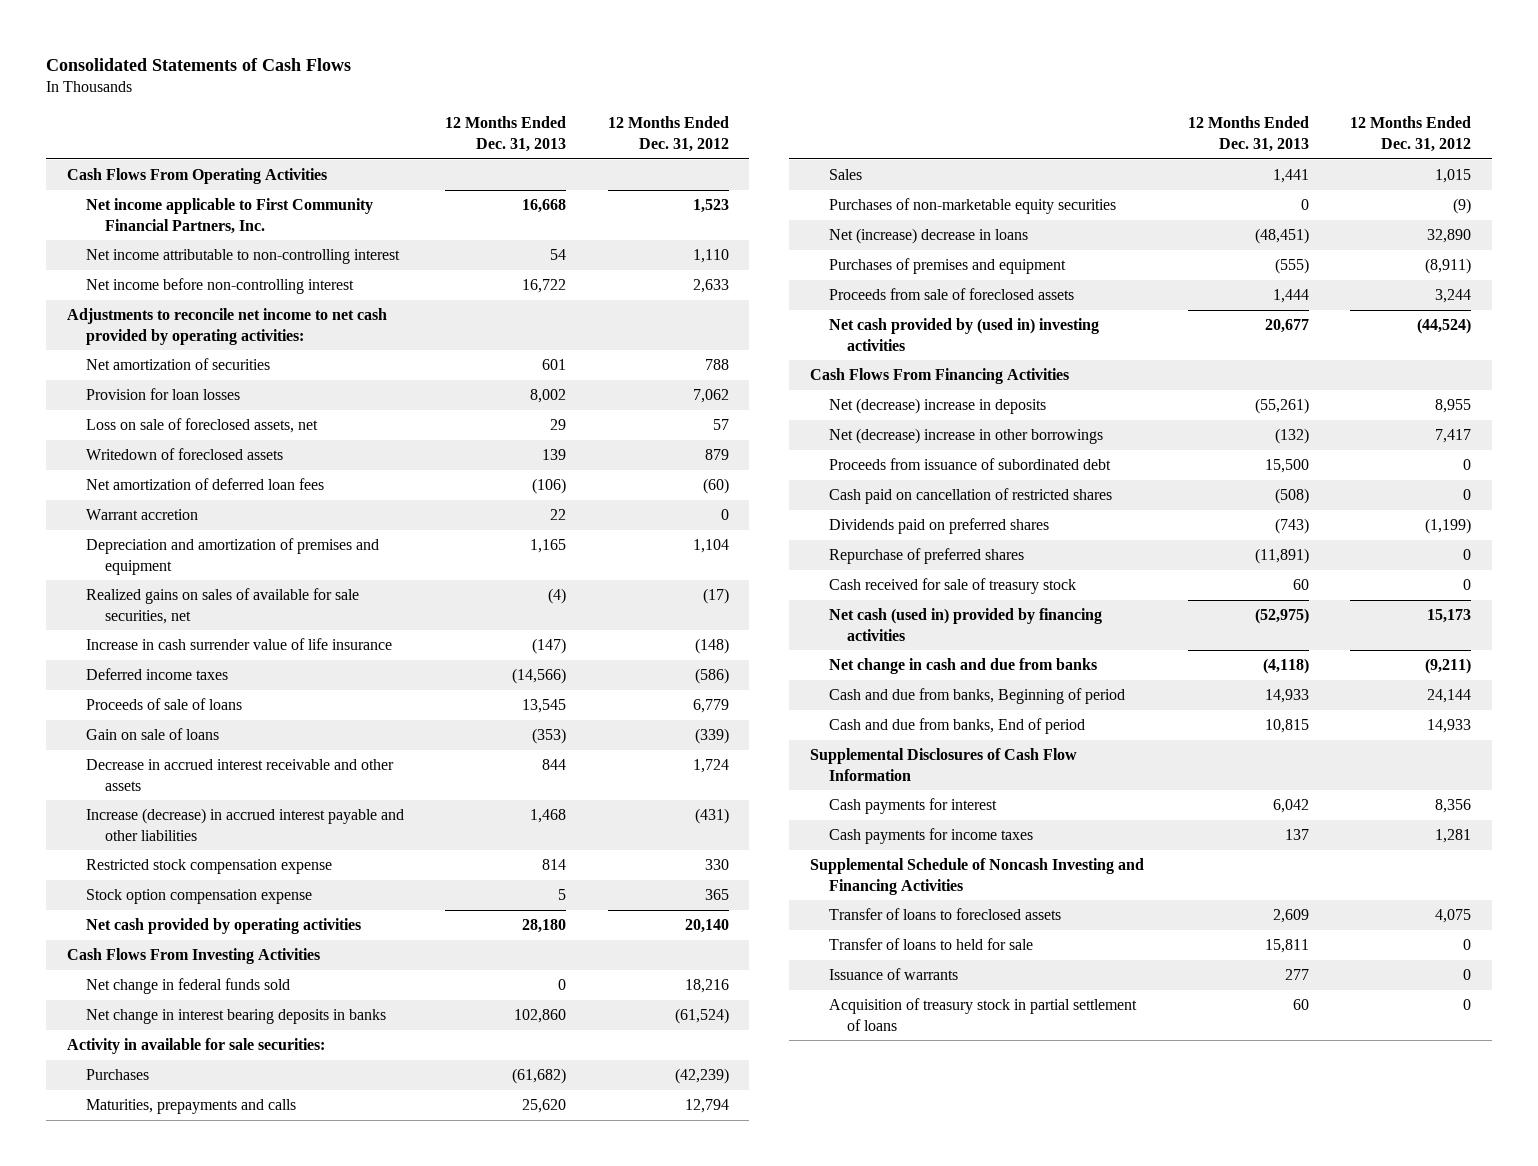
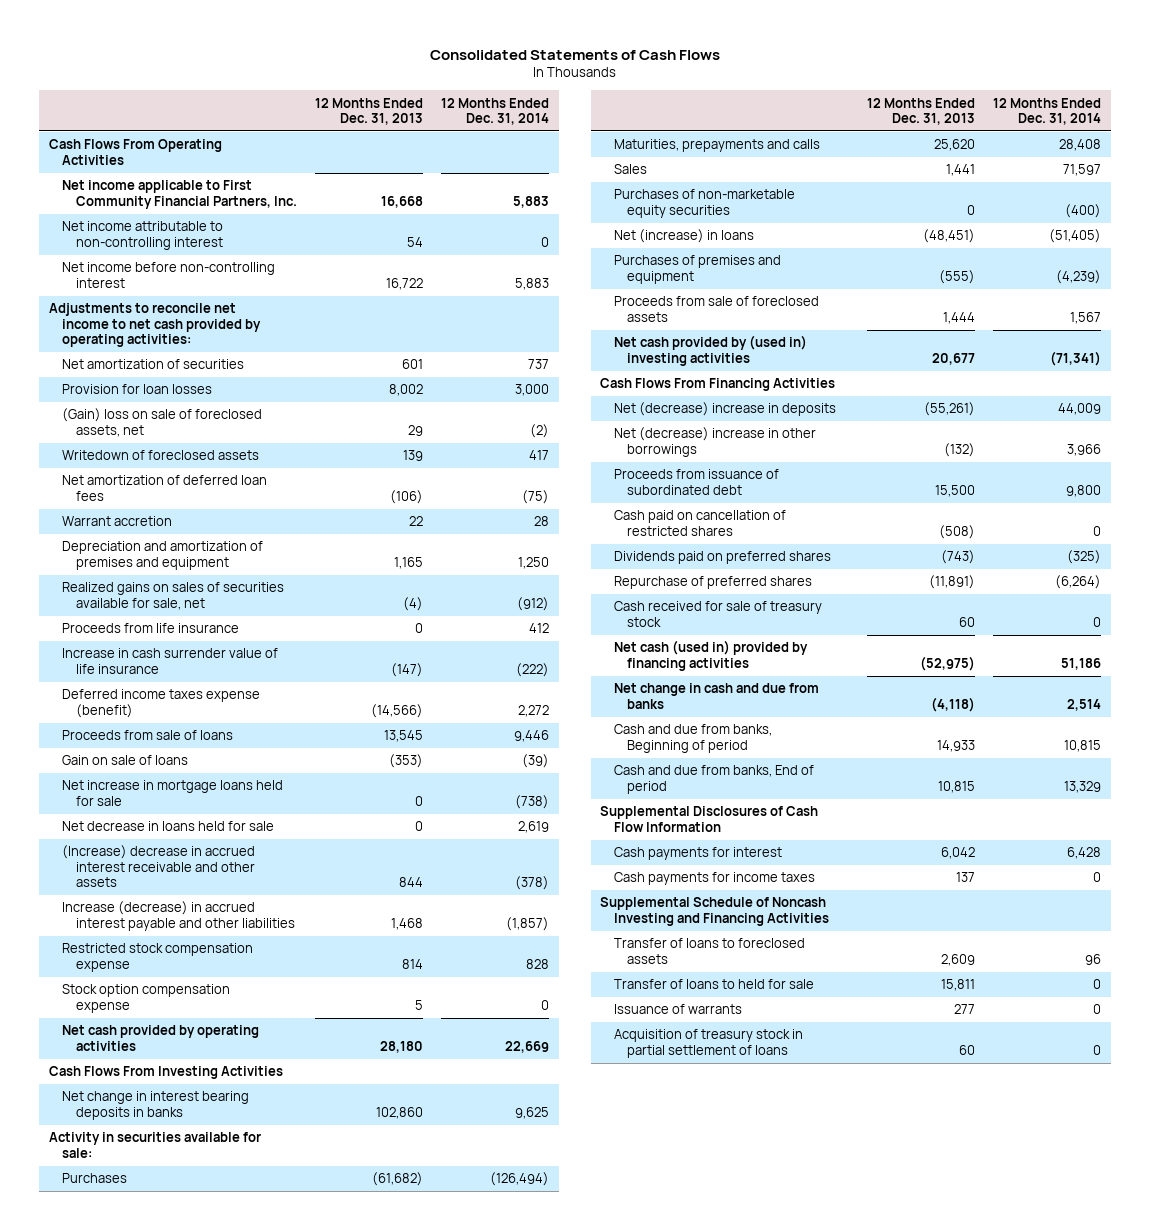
[607,116,729,152] 12 Months Ended Dec. 31, 2012 -> none
none -> [441,97,550,125] 12 Months Ended Dec. 31, 2014
[85,418,318,434] Loss on sale of foreclosed assets, net -> [62,408,263,437] (Gain) loss on sale of foreclosed assets, net
[85,588,359,624] Realized gains on sales of available for sale securities, net -> [62,582,285,610] Realized gains on sales of securities available for sale, net
none -> [62,623,240,634] Proceeds from life insurance
[85,668,228,681] Deferred income taxes -> [62,689,261,718] Deferred income taxes expense (benefit)
[85,698,242,711] Proceeds of sale of loans -> [62,730,234,741] Proceeds from sale of loans
none -> [62,780,284,806] Net increase in mortgage loans held for sale
none -> [62,821,275,832] Net decrease in loans held for sale
[85,759,394,791] Decrease in accrued interest receivable and other assets -> [62,845,256,887] (Increase) decrease in accrued interest receivable and other assets
[85,978,290,995] Net change in federal funds sold -> none
[66,1038,325,1055] Activity in available for sale securities: -> [48,1132,261,1158] Activity in securities available for sale:
[828,228,1028,245] Net (increase) decrease in loans -> [613,229,754,244] Net (increase) in loans

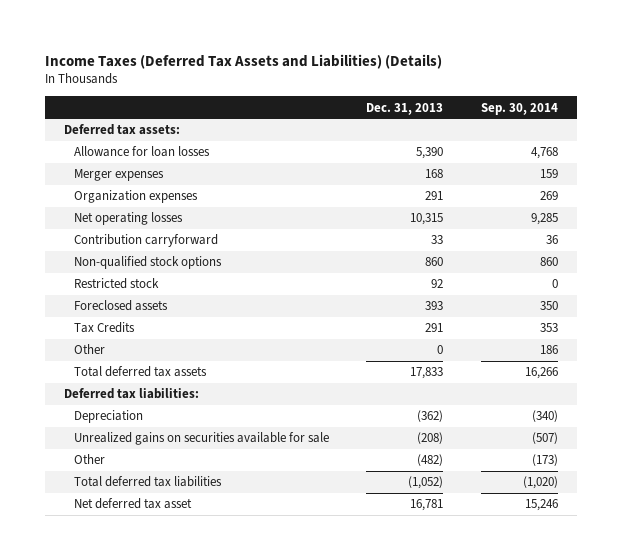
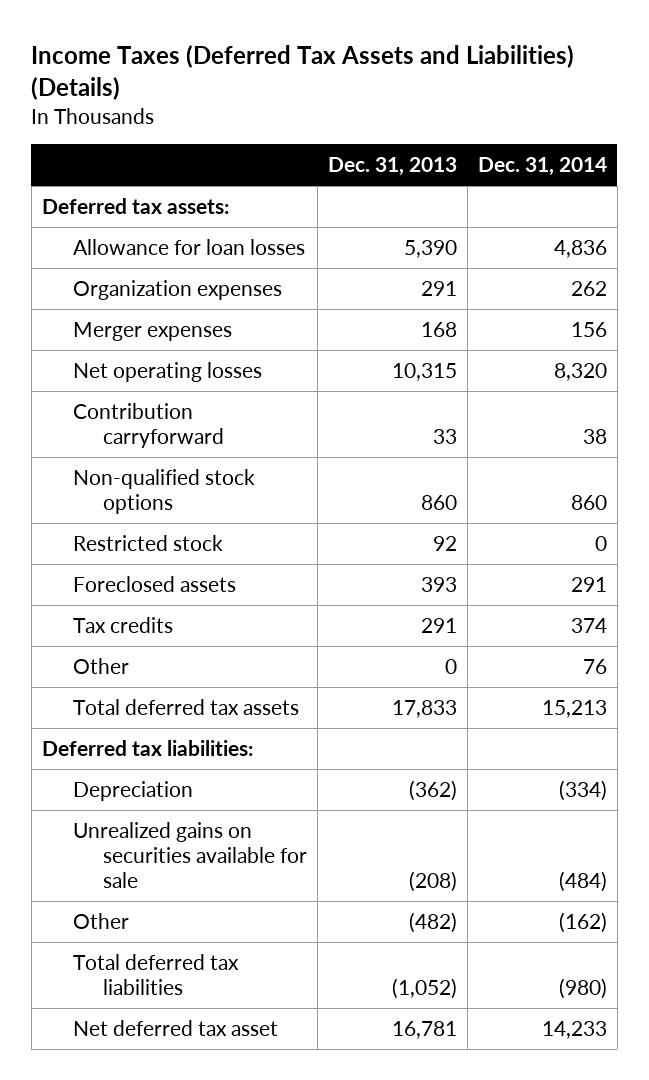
[480,102,558,115] Sep. 30, 2014 -> none
none -> [478,157,608,177] Dec. 31, 2014
[74,169,165,182] Merger expenses -> [72,321,232,341] Merger expenses
[74,322,136,334] Tax Credits -> [72,616,173,633] Tax credits

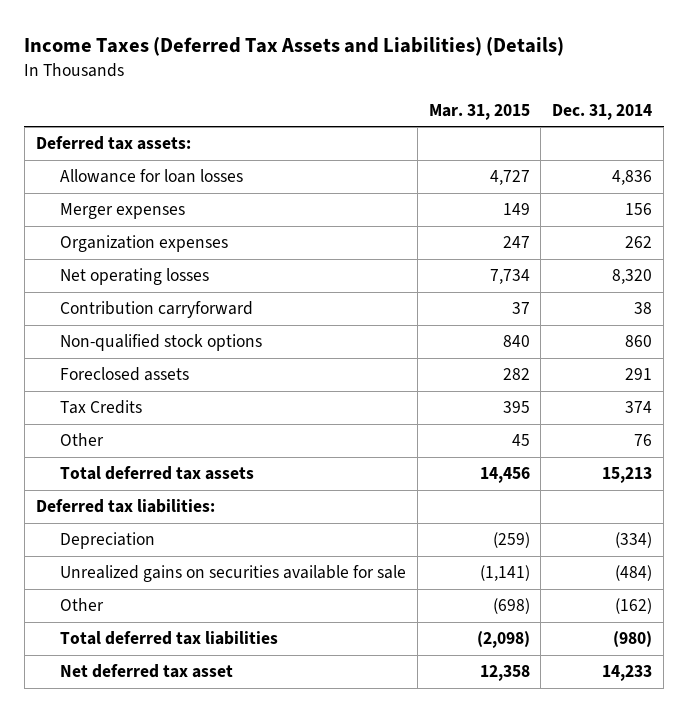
[328,157,458,177] Dec. 31, 2013 -> none
none -> [428,103,530,120] Mar. 31, 2015
[72,279,282,300] Organization expenses -> [59,235,228,253] Organization expenses
[72,534,223,551] Restricted stock -> none
[72,616,173,633] Tax credits -> [59,400,142,415] Tax Credits

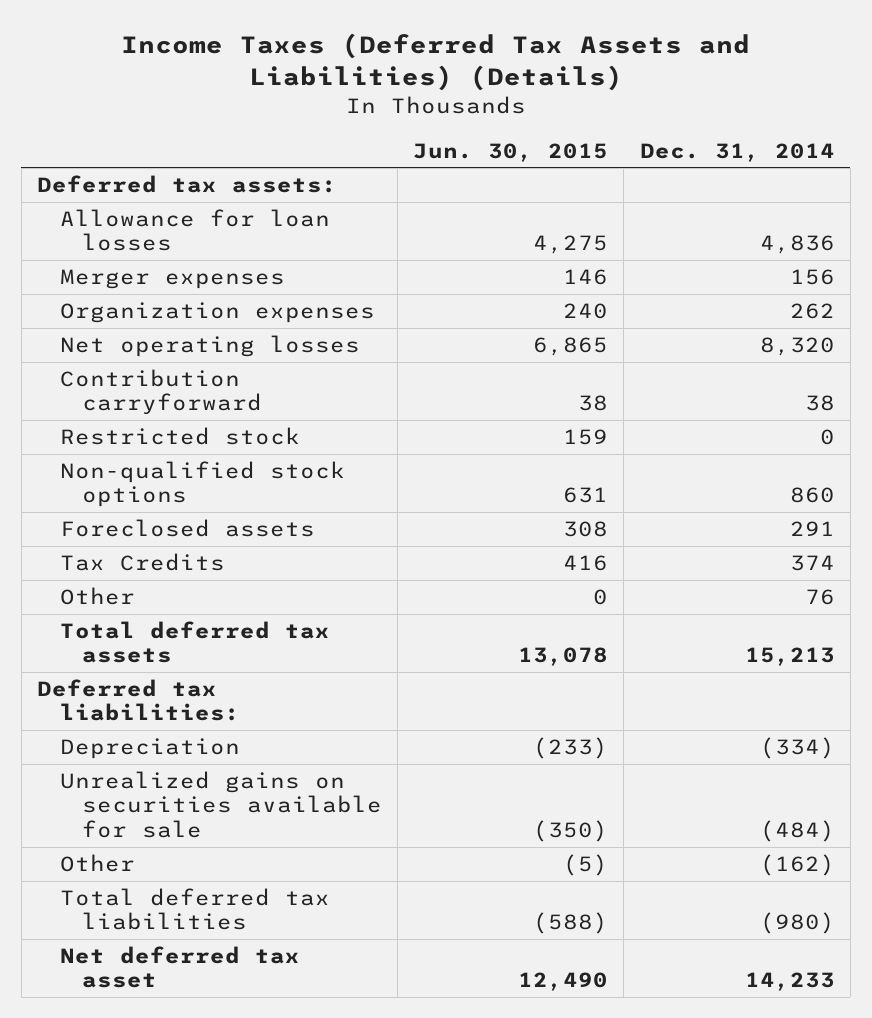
[428,103,530,120] Mar. 31, 2015 -> none
none -> [413,142,609,162] Jun. 30, 2015
none -> [59,427,300,446] Restricted stock

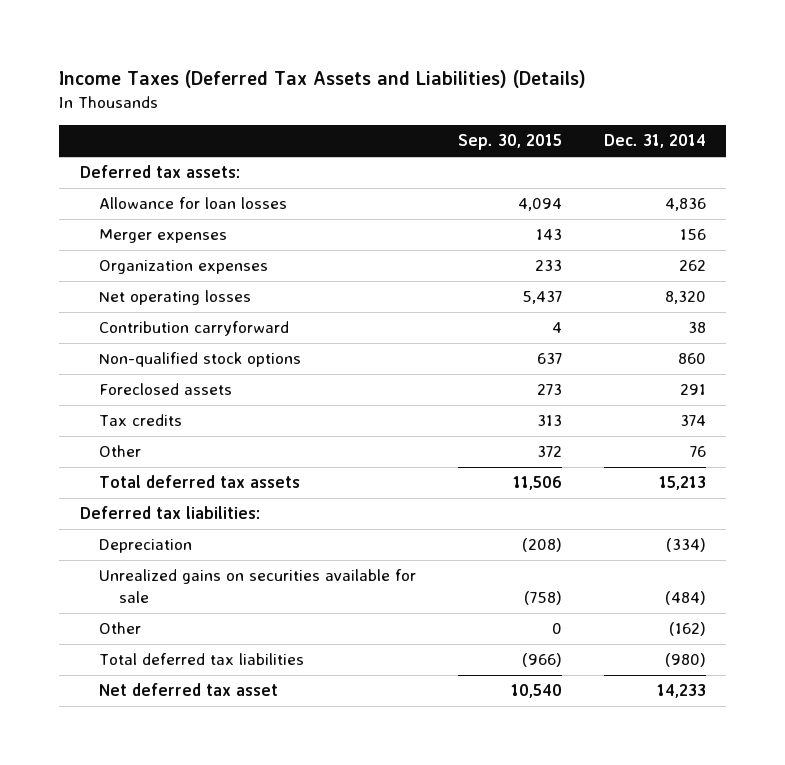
[413,142,609,162] Jun. 30, 2015 -> none
none -> [457,134,562,151] Sep. 30, 2015
[59,427,300,446] Restricted stock -> none
[59,553,225,572] Tax Credits -> [99,414,183,427] Tax credits

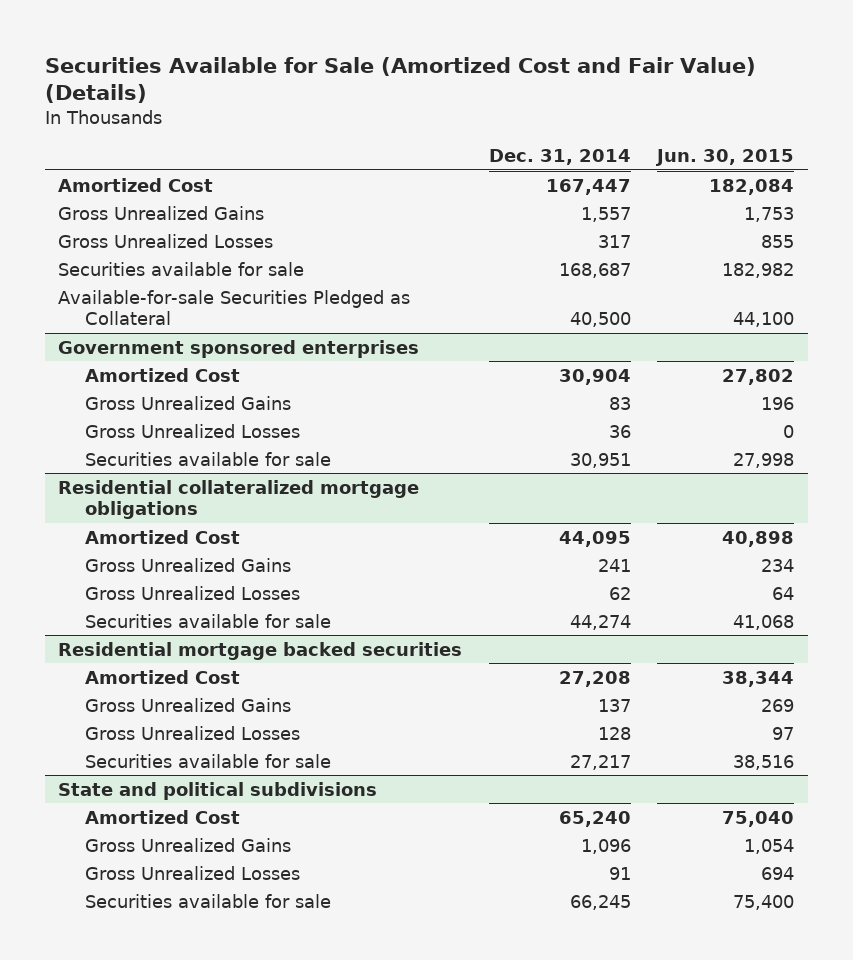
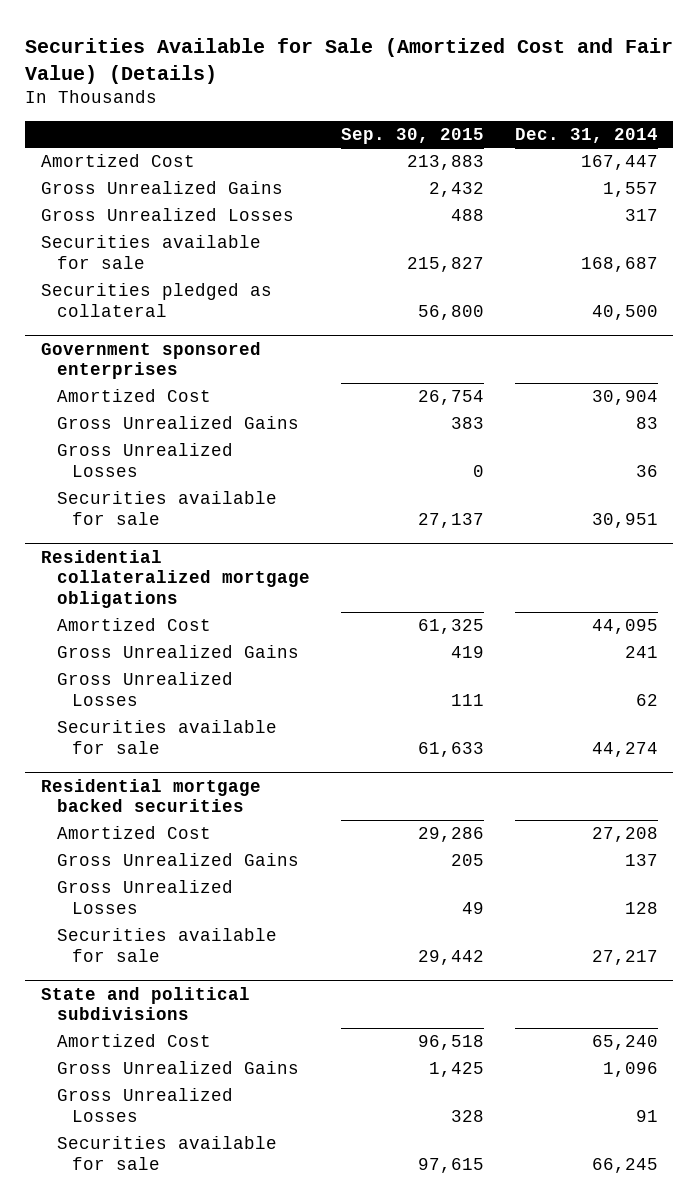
[655,148,795,166] Jun. 30, 2015 -> none
none -> [340,127,484,144] Sep. 30, 2015
[58,289,411,325] Available-for-sale Securities Pledged as Collateral -> [40,283,272,317] Securities pledged as collateral

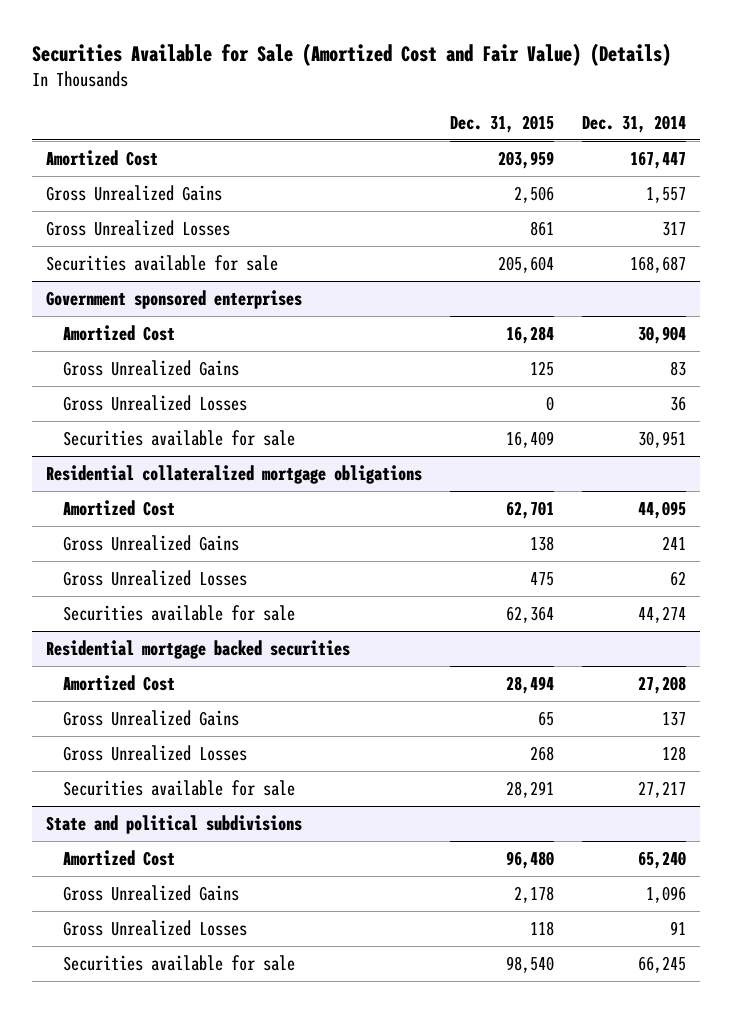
[340,127,484,144] Sep. 30, 2015 -> none
none -> [450,114,555,133] Dec. 31, 2015
[40,283,272,317] Securities pledged as collateral -> none

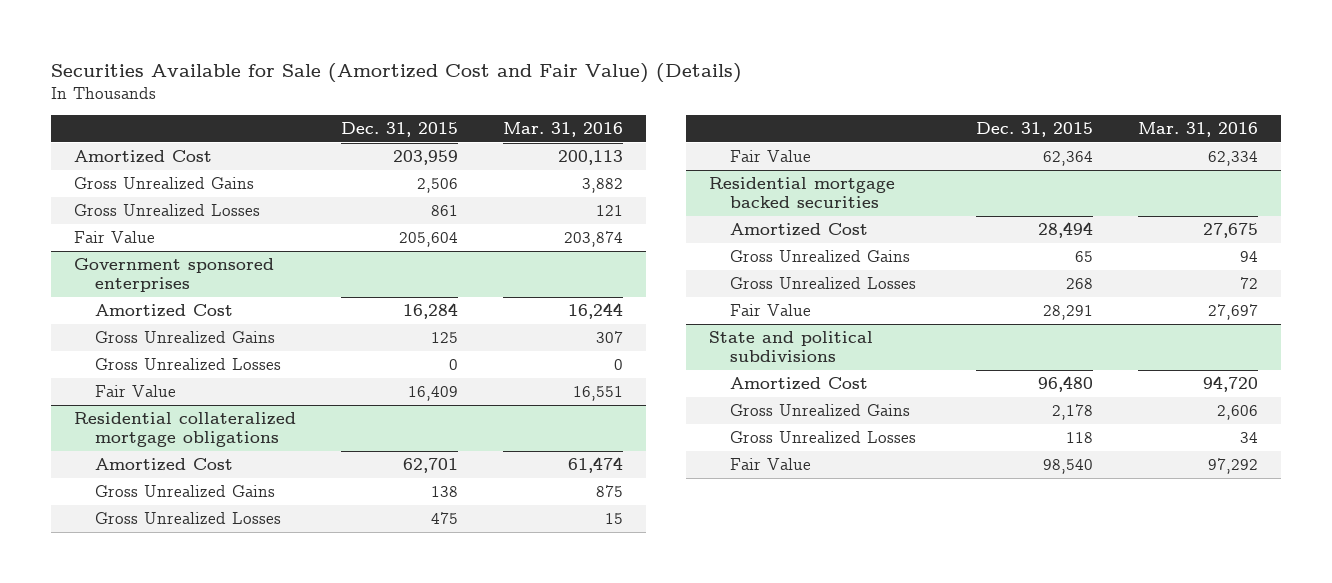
[582,114,687,133] Dec. 31, 2014 -> none
none -> [503,121,624,137] Mar. 31, 2016
[46,255,279,272] Securities available for sale -> [74,230,156,243] Fair Value
[63,430,296,447] Securities available for sale -> [94,384,176,397] Fair Value
[63,605,296,622] Securities available for sale -> [729,149,811,162] Fair Value
[63,780,296,797] Securities available for sale -> [729,303,811,316] Fair Value
[63,955,296,972] Securities available for sale -> [729,457,811,470] Fair Value

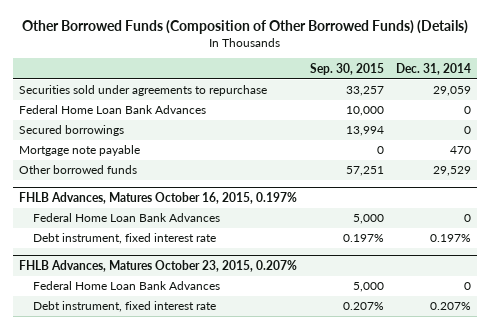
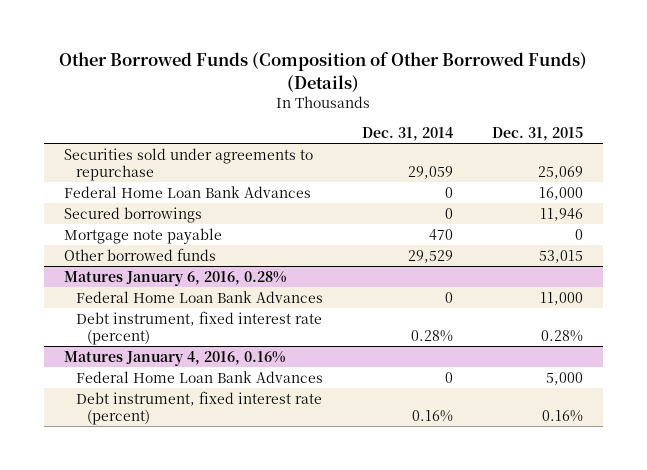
[309,62,384,75] Sep. 30, 2015 -> none
none -> [492,126,584,141] Dec. 31, 2015
[19,191,298,204] FHLB Advances, Matures October 16, 2015, 0.197% -> none
none -> [63,270,287,286] Matures January 6, 2016, 0.28%
[19,259,298,272] FHLB Advances, Matures October 23, 2015, 0.207% -> none
[32,233,216,245] Debt instrument, fixed interest rate -> [75,310,322,345] Debt instrument, fixed interest rate (percent)
[429,234,471,243] 0.197% -> [410,329,453,342] 0.28%
none -> [63,350,286,366] Matures January 4, 2016, 0.16%
[32,301,216,313] Debt instrument, fixed interest rate -> [75,390,322,425] Debt instrument, fixed interest rate (percent)
[429,302,471,311] 0.207% -> [411,409,453,422] 0.16%

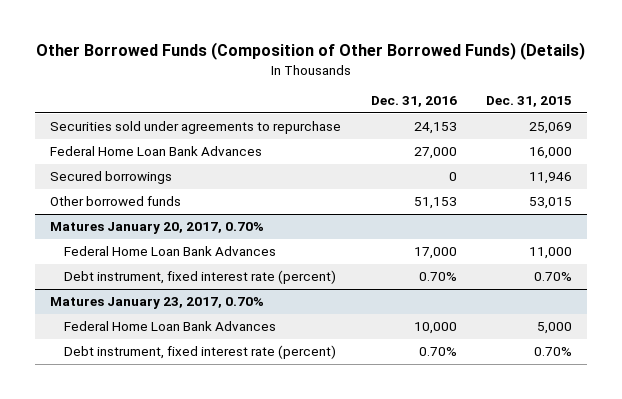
[361,126,453,141] Dec. 31, 2014 -> none
none -> [370,96,457,108] Dec. 31, 2016
[63,227,222,244] Mortgage note payable -> none
[63,270,287,286] Matures January 6, 2016, 0.28% -> [49,222,264,235] Matures January 20, 2017, 0.70%
[541,329,584,342] 0.28% -> [534,272,573,282] 0.70%
[63,350,286,366] Matures January 4, 2016, 0.16% -> [49,297,264,310] Matures January 23, 2017, 0.70%
[542,409,584,422] 0.16% -> [534,347,573,357] 0.70%

